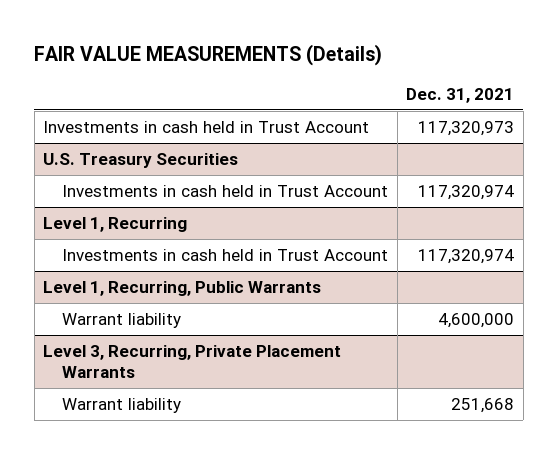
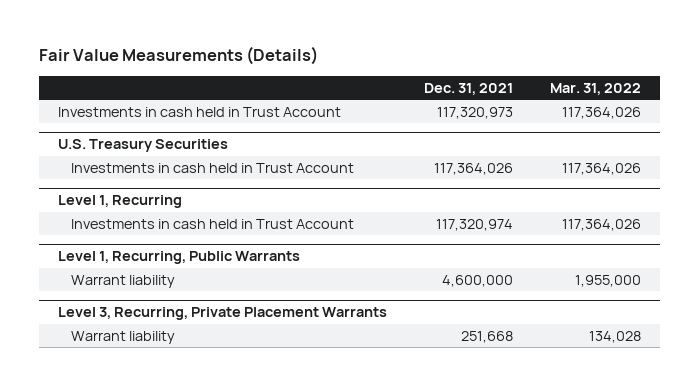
[34,43,383,66] FAIR VALUE MEASUREMENTS (Details) -> [38,46,318,66] Fair Value Measurements (Details)
none -> [550,83,642,96] Mar. 31, 2022
[418,185,515,201] 117,320,974 -> [433,163,513,176] 117,364,026

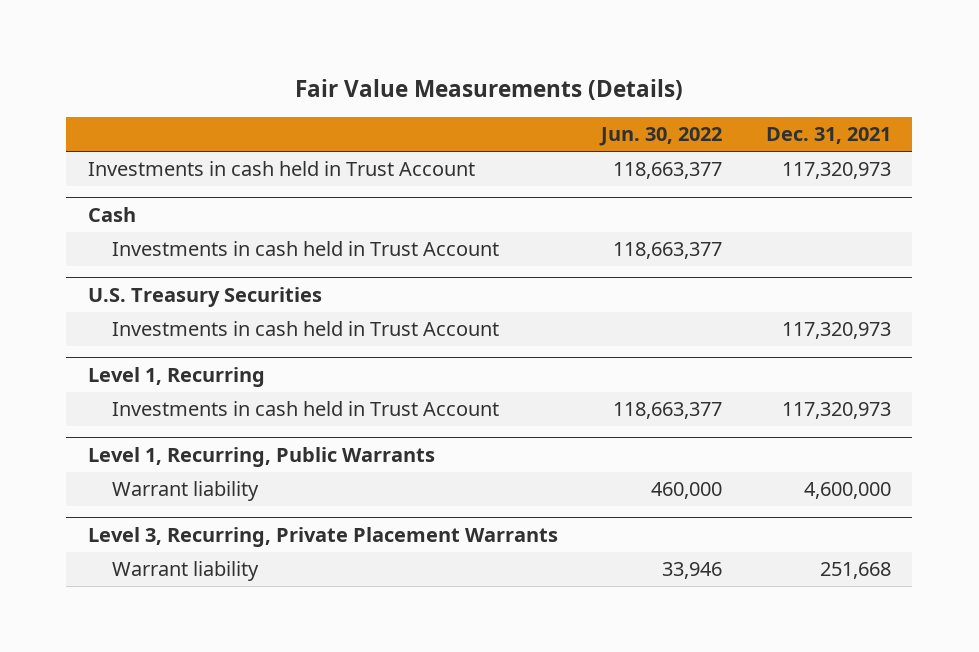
[550,83,642,96] Mar. 31, 2022 -> none
none -> [599,127,723,147] Jun. 30, 2022
none -> [88,206,137,222] Cash
none -> [112,241,500,257] Investments in cash held in Trust Account
[433,163,513,176] 117,364,026 -> [781,322,891,340] 117,320,973
[435,219,513,232] 117,320,974 -> [781,402,891,420] 117,320,973

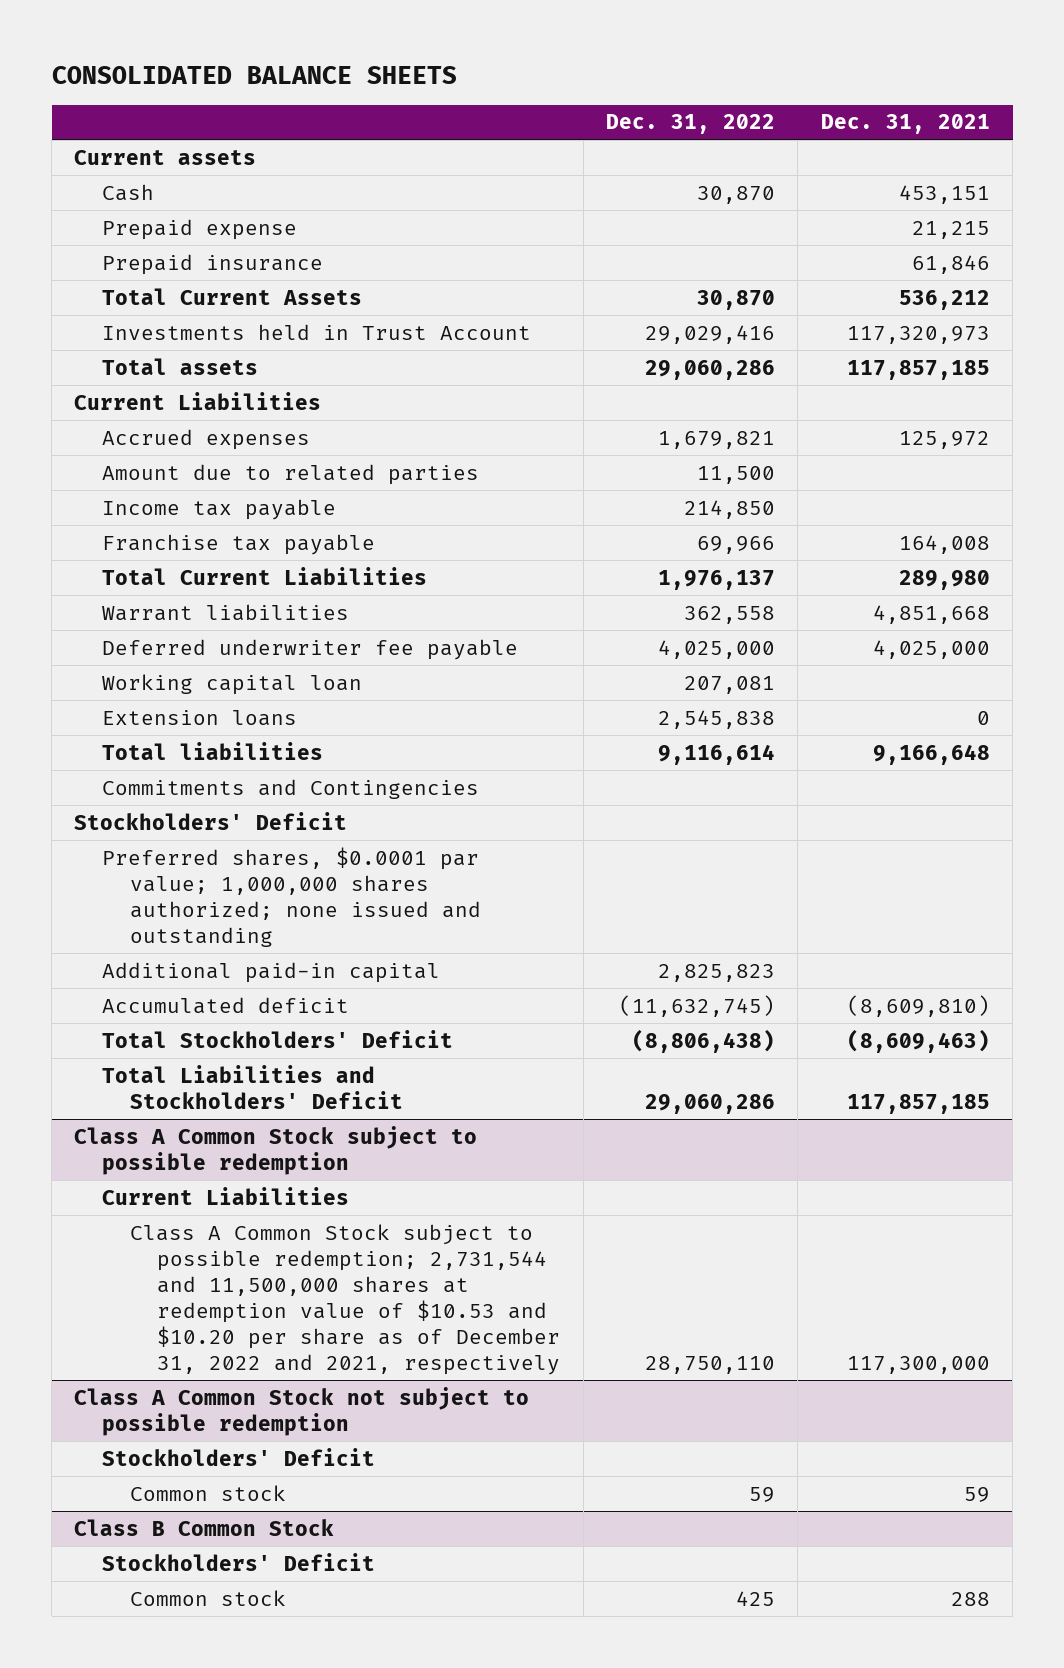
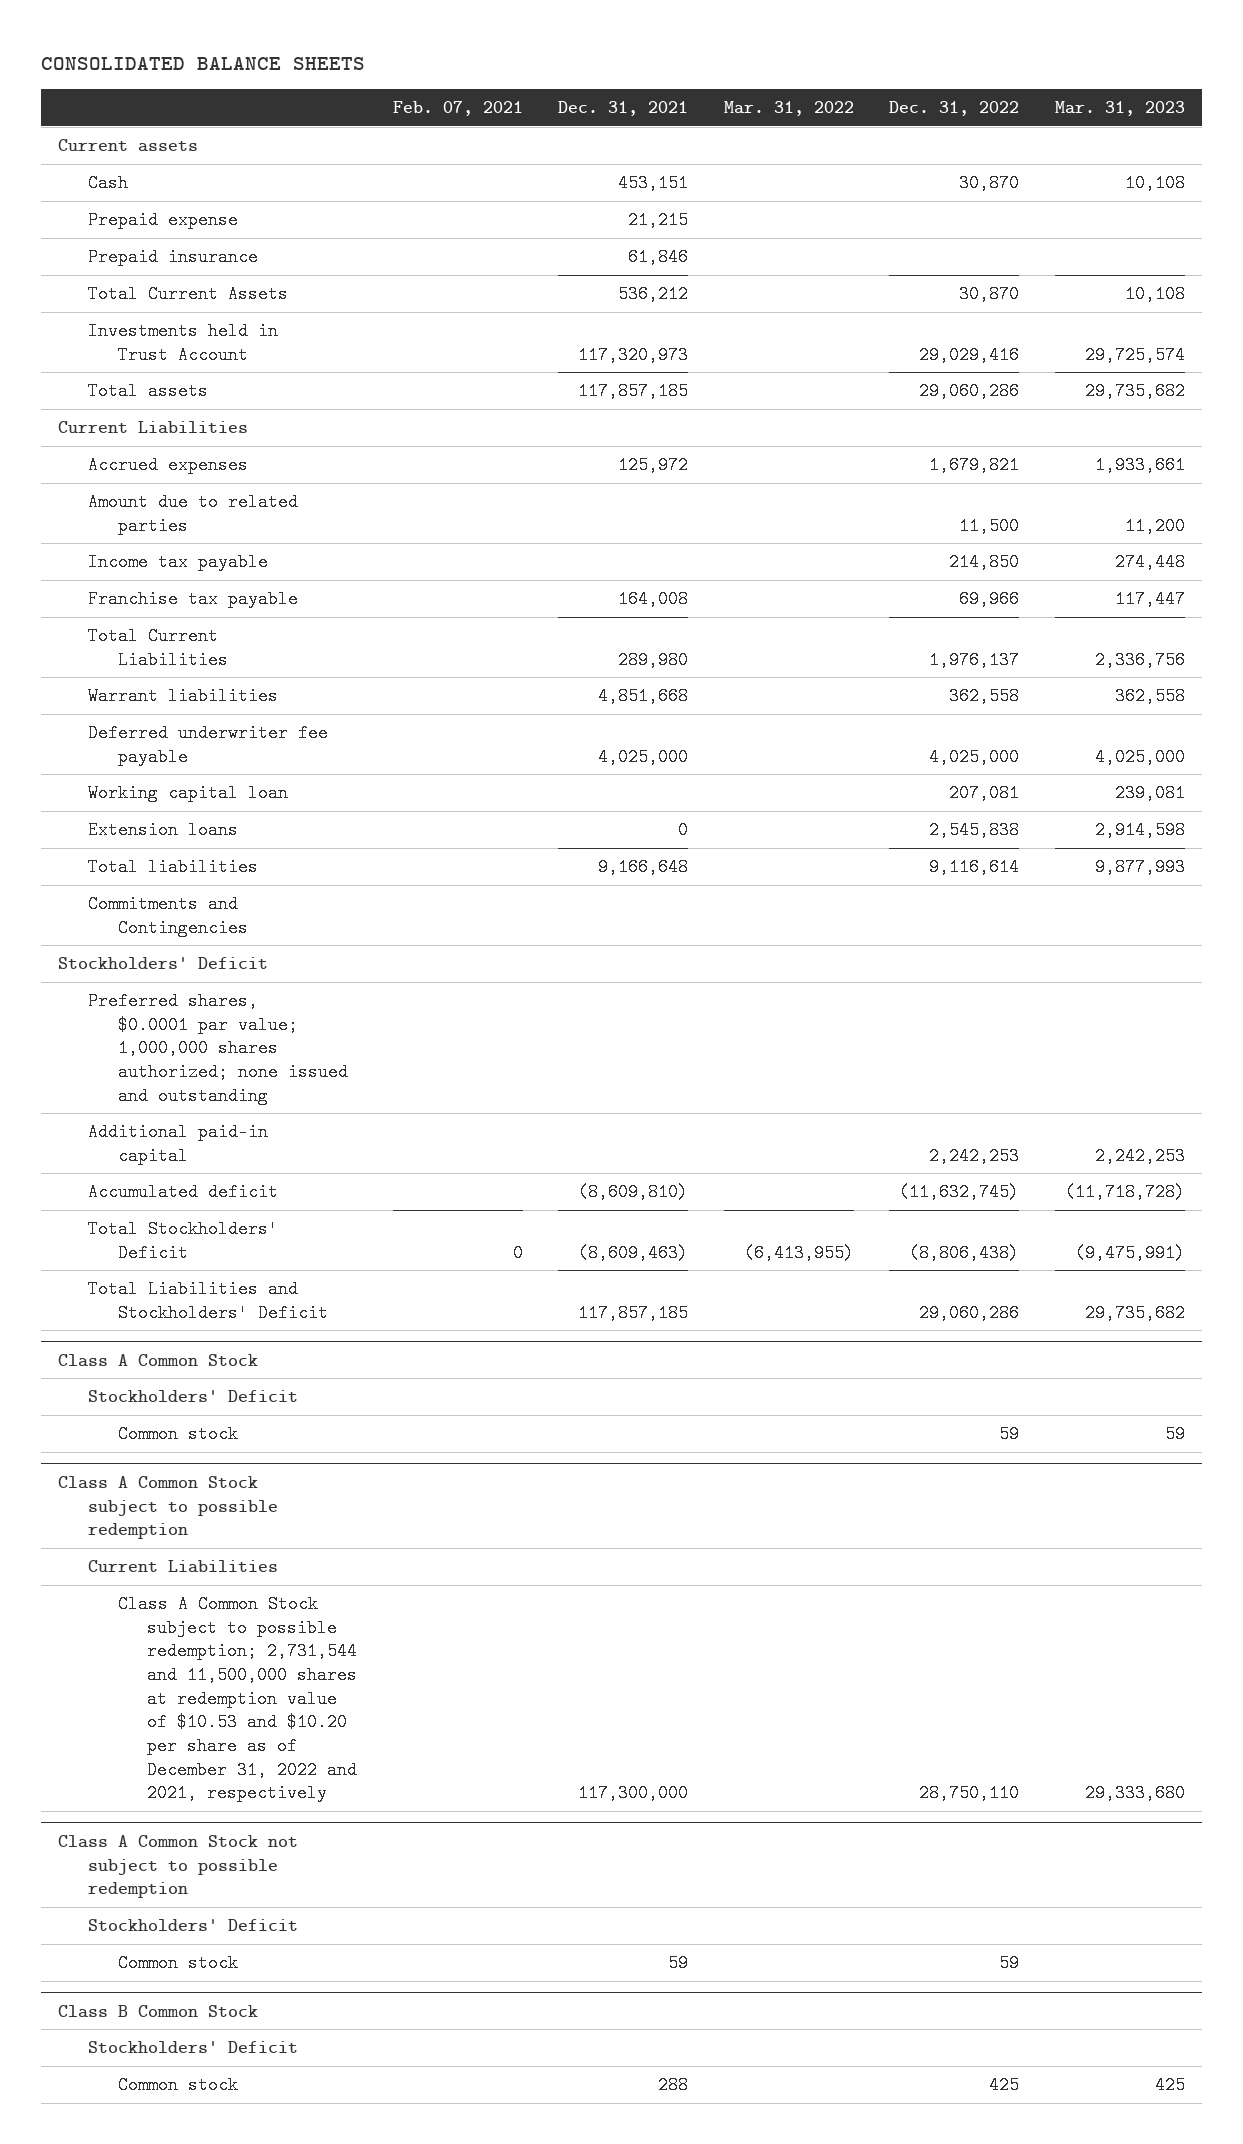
none -> [392,101,523,117] Feb. 07, 2021
none -> [723,101,854,117] Mar. 31, 2022
none -> [1054,101,1185,117] Mar. 31, 2023
[658,963,776,982] 2,825,823 -> [929,1146,1020,1165] 2,242,253
none -> [58,1353,259,1367] Class A Common Stock
none -> [87,1390,298,1403] Stockholders' Deficit
none -> [117,1425,238,1444] Common stock

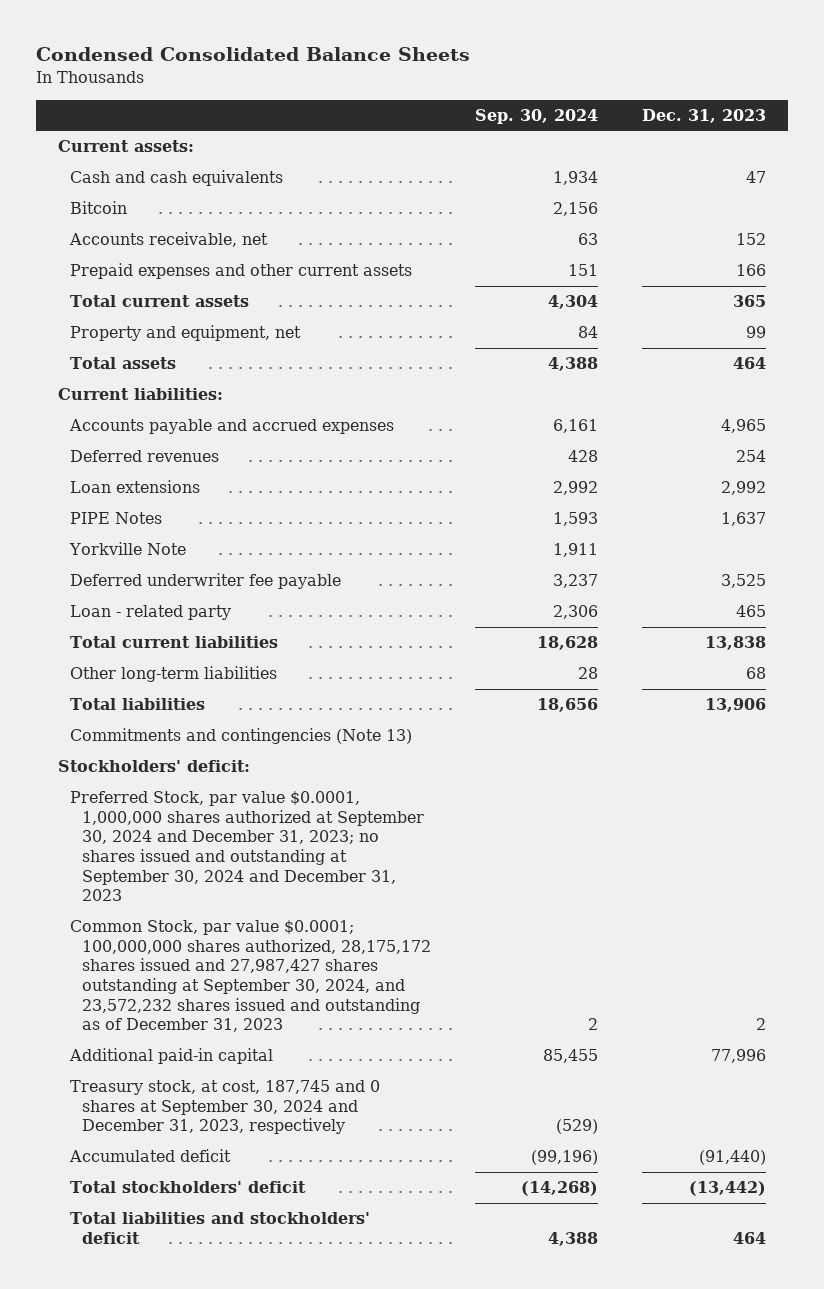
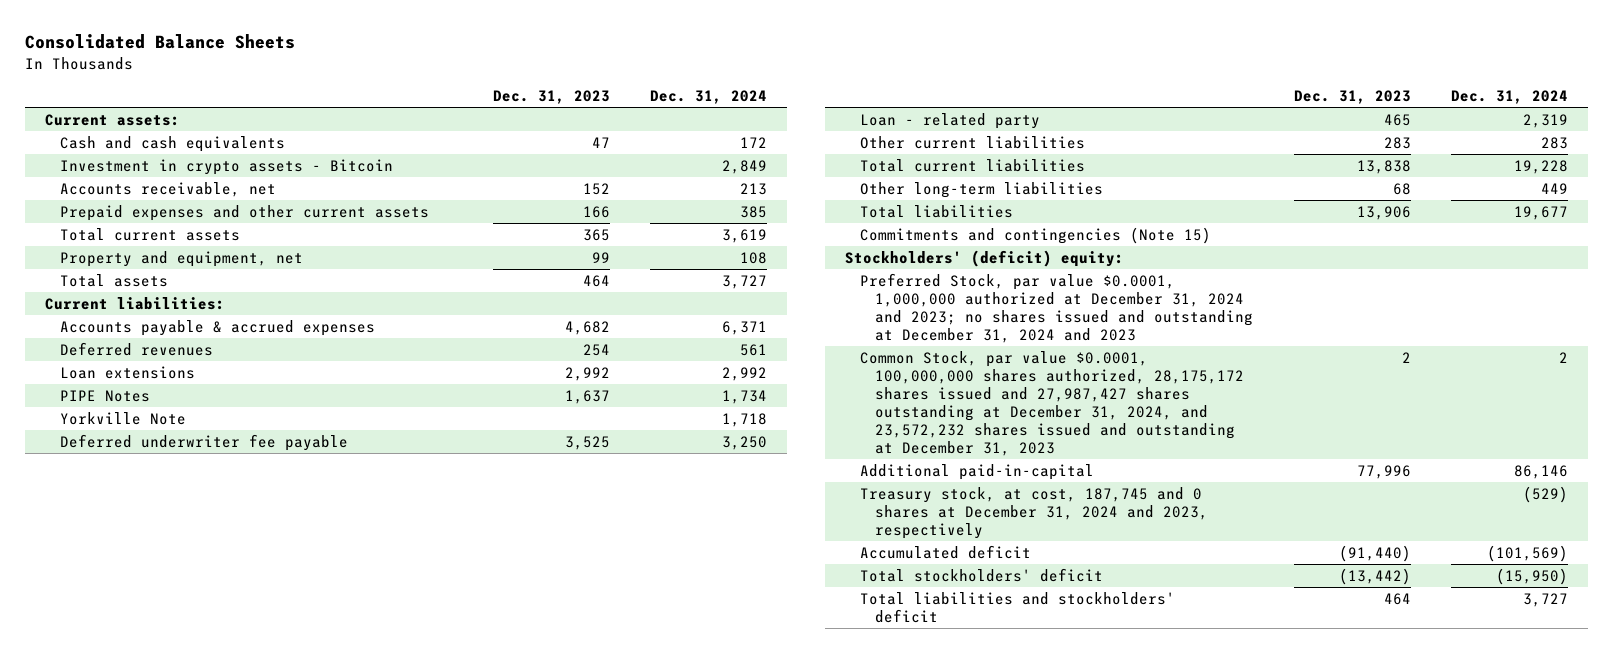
[36,47,471,62] Condensed Consolidated Balance Sheets -> [24,34,295,50] Consolidated Balance Sheets
[474,108,598,124] Sep. 30, 2024 -> none
none -> [650,90,768,105] Dec. 31, 2024
[70,201,128,215] Bitcoin -> [59,158,393,175] Investment in crypto assets - Bitcoin
[69,419,395,435] Accounts payable and accrued expenses -> [59,319,375,336] Accounts payable & accrued expenses
[721,419,767,434] 4,965 -> [565,320,611,335] 4,682
none -> [860,135,1086,149] Other current liabilities
[70,728,413,745] Commitments and contingencies (Note 13) -> [860,226,1212,244] Commitments and contingencies (Note 15)
[58,760,251,773] Stockholders' deficit: -> [845,249,1125,267] Stockholders' (deficit) equity:
[70,791,424,902] Preferred Stock, par value $0.0001, 1,000,000 shares authorized at September 30, 2024 and December 31, 2023; no shares issued and outstanding at September 30, 2024 and December 31, 2023 -> [860,272,1254,343] Preferred Stock, par value $0.0001, 1,000,000 authorized at December 31, 2024 and 2023; no shares issued and outstanding at December 31, 2024 and 2023
[70,920,431,1033] Common Stock, par value $0.0001; 100,000,000 shares authorized, 28,175,172 shares issued and 27,987,427 shares outstanding at September 30, 2024, and 23,572,232 shares issued and outstanding as of December 31, 2023 -> [860,350,1245,457] Common Stock, par value $0.0001, 100,000,000 shares authorized, 28,175,172 shares issued and 27,987,427 shares outstanding at December 31, 2024, and 23,572,232 shares issued and outstanding at December 31, 2023
[69,1048,274,1065] Additional paid-in capital -> [860,463,1095,480] Additional paid-in-capital
[70,1080,381,1135] Treasury stock, at cost, 187,745 and 0 shares at September 30, 2024 and December 31, 2023, respectively -> [860,486,1209,539] Treasury stock, at cost, 187,745 and 0 shares at December 31, 2024 and 2023, respectively

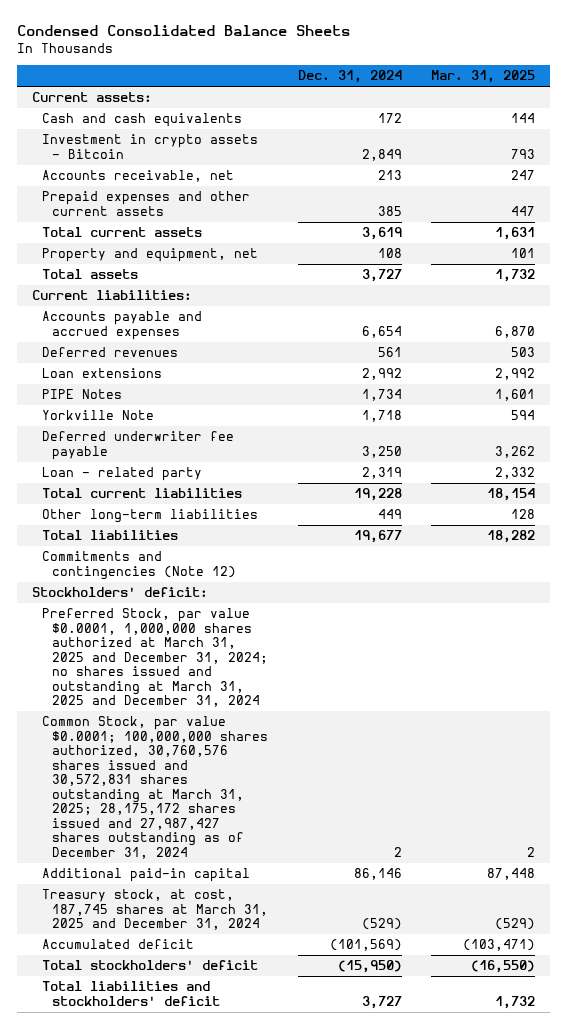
[24,34,295,50] Consolidated Balance Sheets -> [17,25,351,37] Condensed Consolidated Balance Sheets
[493,90,611,105] Dec. 31, 2023 -> none
none -> [431,70,536,84] Mar. 31, 2025
[59,319,375,336] Accounts payable & accrued expenses -> [41,311,202,340] Accounts payable and accrued expenses
[722,320,768,335] 6,371 -> [361,325,402,338] 6,654
[860,135,1086,149] Other current liabilities -> none
[860,226,1212,244] Commitments and contingencies (Note 15) -> [41,551,236,580] Commitments and contingencies (Note 12)
[845,249,1125,267] Stockholders' (deficit) equity: -> [32,587,209,598] Stockholders' deficit:
[860,272,1254,343] Preferred Stock, par value $0.0001, 1,000,000 authorized at December 31, 2024 and 2023; no shares issued and outstanding at December 31, 2024 and 2023 -> [41,608,268,708] Preferred Stock, par value $0.0001, 1,000,000 shares authorized at March 31, 2025 and December 31, 2024; no shares issued and outstanding at March 31, 2025 and December 31, 2024
[860,350,1245,457] Common Stock, par value $0.0001, 100,000,000 shares authorized, 28,175,172 shares issued and 27,987,427 shares outstanding at December 31, 2024, and 23,572,232 shares issued and outstanding at December 31, 2023 -> [41,716,268,859] Common Stock, par value $0.0001; 100,000,000 shares authorized, 30,760,576 shares issued and 30,572,831 shares outstanding at March 31, 2025; 28,175,172 shares issued and 27,987,427 shares outstanding as of December 31, 2024
[860,463,1095,480] Additional paid-in-capital -> [41,868,250,883] Additional paid-in capital
[860,486,1209,539] Treasury stock, at cost, 187,745 and 0 shares at December 31, 2024 and 2023, respectively -> [41,889,268,931] Treasury stock, at cost, 187,745 shares at March 31, 2025 and December 31, 2024

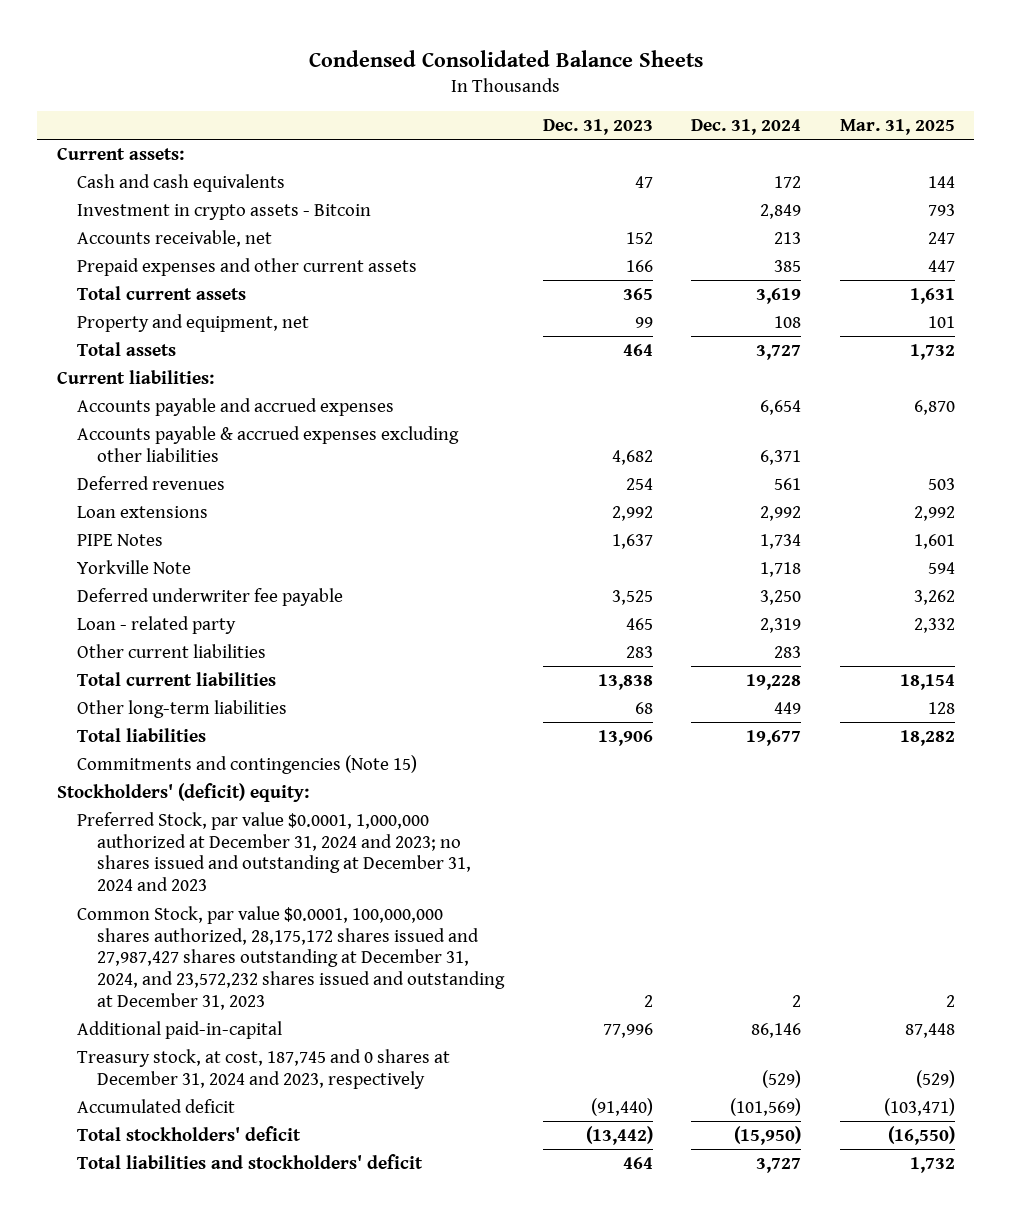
none -> [542,118,653,135] Dec. 31, 2023
none -> [76,426,459,462] Accounts payable & accrued expenses excluding other liabilities
none -> [76,644,266,659] Other current liabilities
[41,551,236,580] Commitments and contingencies (Note 12) -> [76,755,417,775] Commitments and contingencies (Note 15)
[32,587,209,598] Stockholders' deficit: -> [56,783,309,803] Stockholders' (deficit) equity:
[41,608,268,708] Preferred Stock, par value $0.0001, 1,000,000 shares authorized at March 31, 2025 and December 31, 2024; no shares issued and outstanding at March 31, 2025 and December 31, 2024 -> [76,812,472,892] Preferred Stock, par value $0.0001, 1,000,000 authorized at December 31, 2024 and 2023; no shares issued and outstanding at December 31, 2024 and 2023
[41,716,268,859] Common Stock, par value $0.0001; 100,000,000 shares authorized, 30,760,576 shares issued and 30,572,831 shares outstanding at March 31, 2025; 28,175,172 shares issued and 27,987,427 shares outstanding as of December 31, 2024 -> [76,906,506,1010] Common Stock, par value $0.0001, 100,000,000 shares authorized, 28,175,172 shares issued and 27,987,427 shares outstanding at December 31, 2024, and 23,572,232 shares issued and outstanding at December 31, 2023
[41,868,250,883] Additional paid-in capital -> [76,1021,282,1040] Additional paid-in-capital
[41,889,268,931] Treasury stock, at cost, 187,745 shares at March 31, 2025 and December 31, 2024 -> [76,1049,450,1089] Treasury stock, at cost, 187,745 and 0 shares at December 31, 2024 and 2023, respectively

